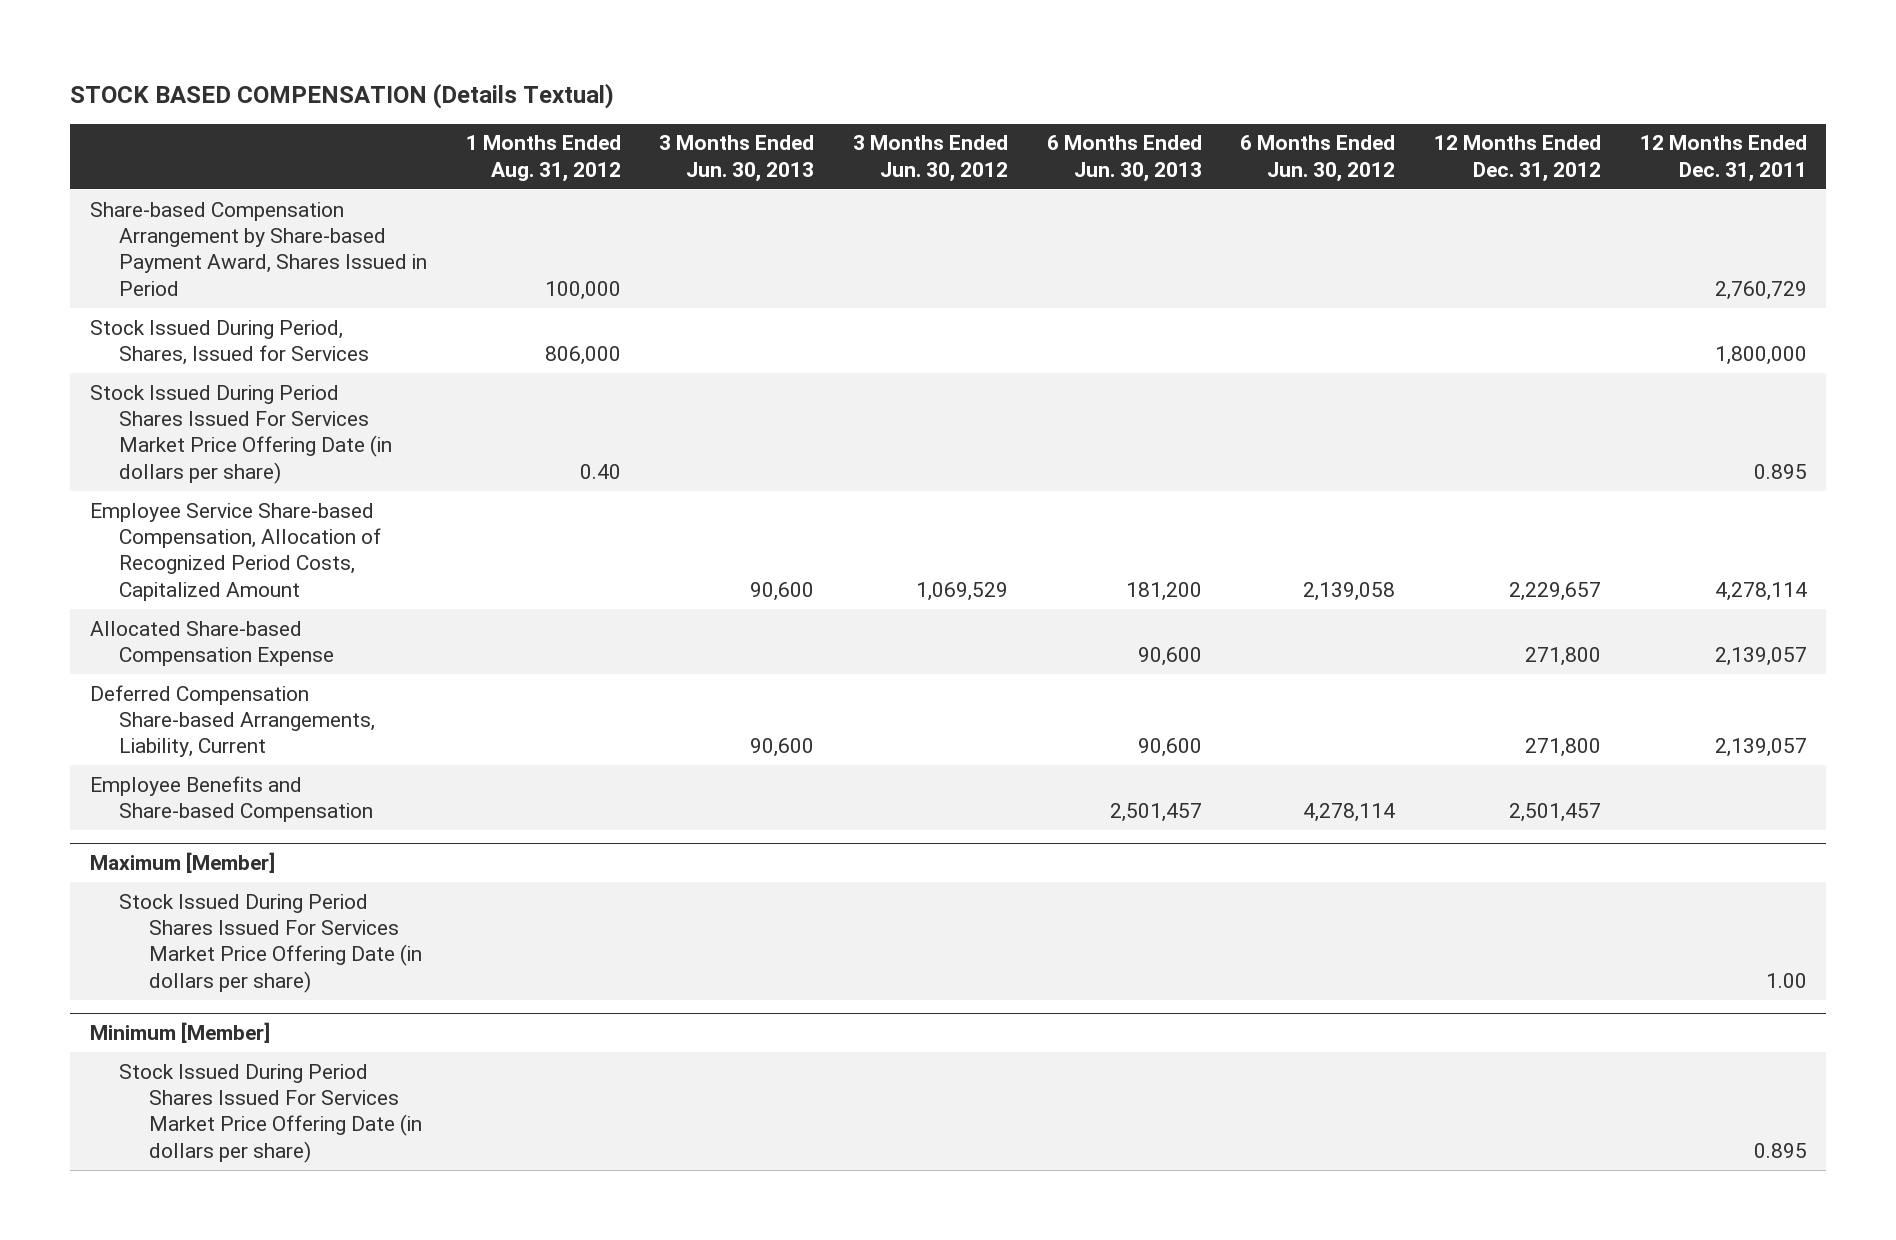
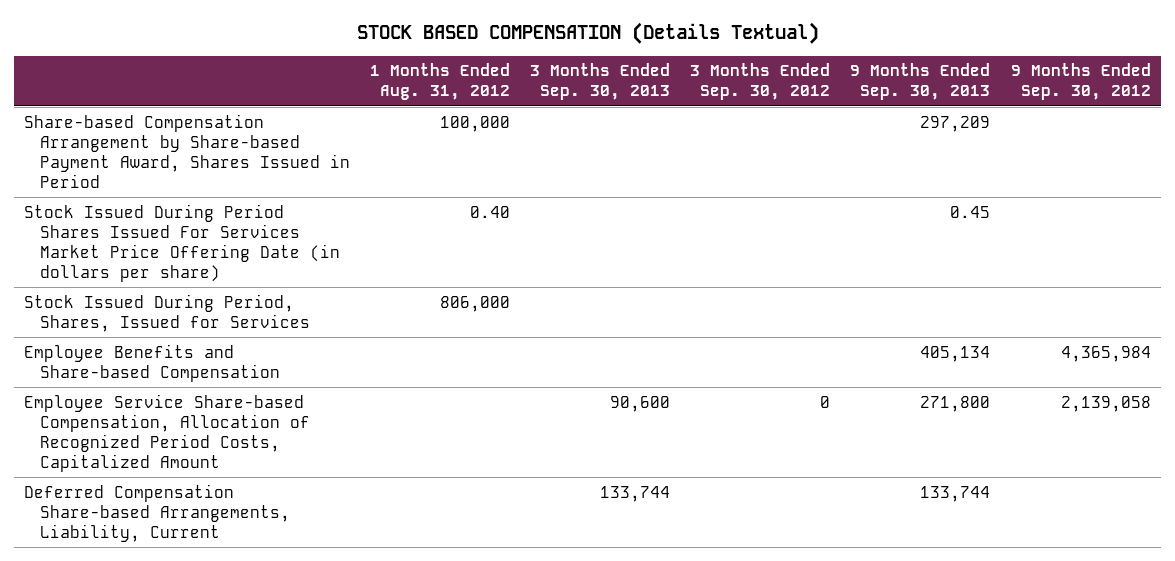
[659,135,815,182] 3 Months Ended Jun. 30, 2013 -> none
[853,135,1009,182] 3 Months Ended Jun. 30, 2012 -> none
[1046,135,1202,182] 6 Months Ended Jun. 30, 2013 -> none
[1240,135,1396,182] 6 Months Ended Jun. 30, 2012 -> none
[1433,135,1601,182] 12 Months Ended Dec. 31, 2012 -> none
[1639,135,1807,182] 12 Months Ended Dec. 31, 2011 -> none
none -> [529,63,670,101] 3 Months Ended Sep. 30, 2013
none -> [690,63,831,101] 3 Months Ended Sep. 30, 2012
none -> [850,63,991,101] 9 Months Ended Sep. 30, 2013
none -> [1010,63,1151,101] 9 Months Ended Sep. 30, 2012
[89,319,370,366] Stock Issued During Period, Shares, Issued for Services -> [24,293,310,332] Stock Issued During Period, Shares, Issued for Services
[89,775,374,823] Employee Benefits and Share-based Compensation -> [24,343,280,382] Employee Benefits and Share-based Compensation
[89,620,335,667] Allocated Share-based Compensation Expense -> none
[89,851,275,873] Maximum [Member] -> none
[119,893,422,993] Stock Issued During Period Shares Issued For Services Market Price Offering Date (in dollars per share) -> none
[89,1021,270,1043] Minimum [Member] -> none
[119,1063,422,1163] Stock Issued During Period Shares Issued For Services Market Price Offering Date (in dollars per share) -> none

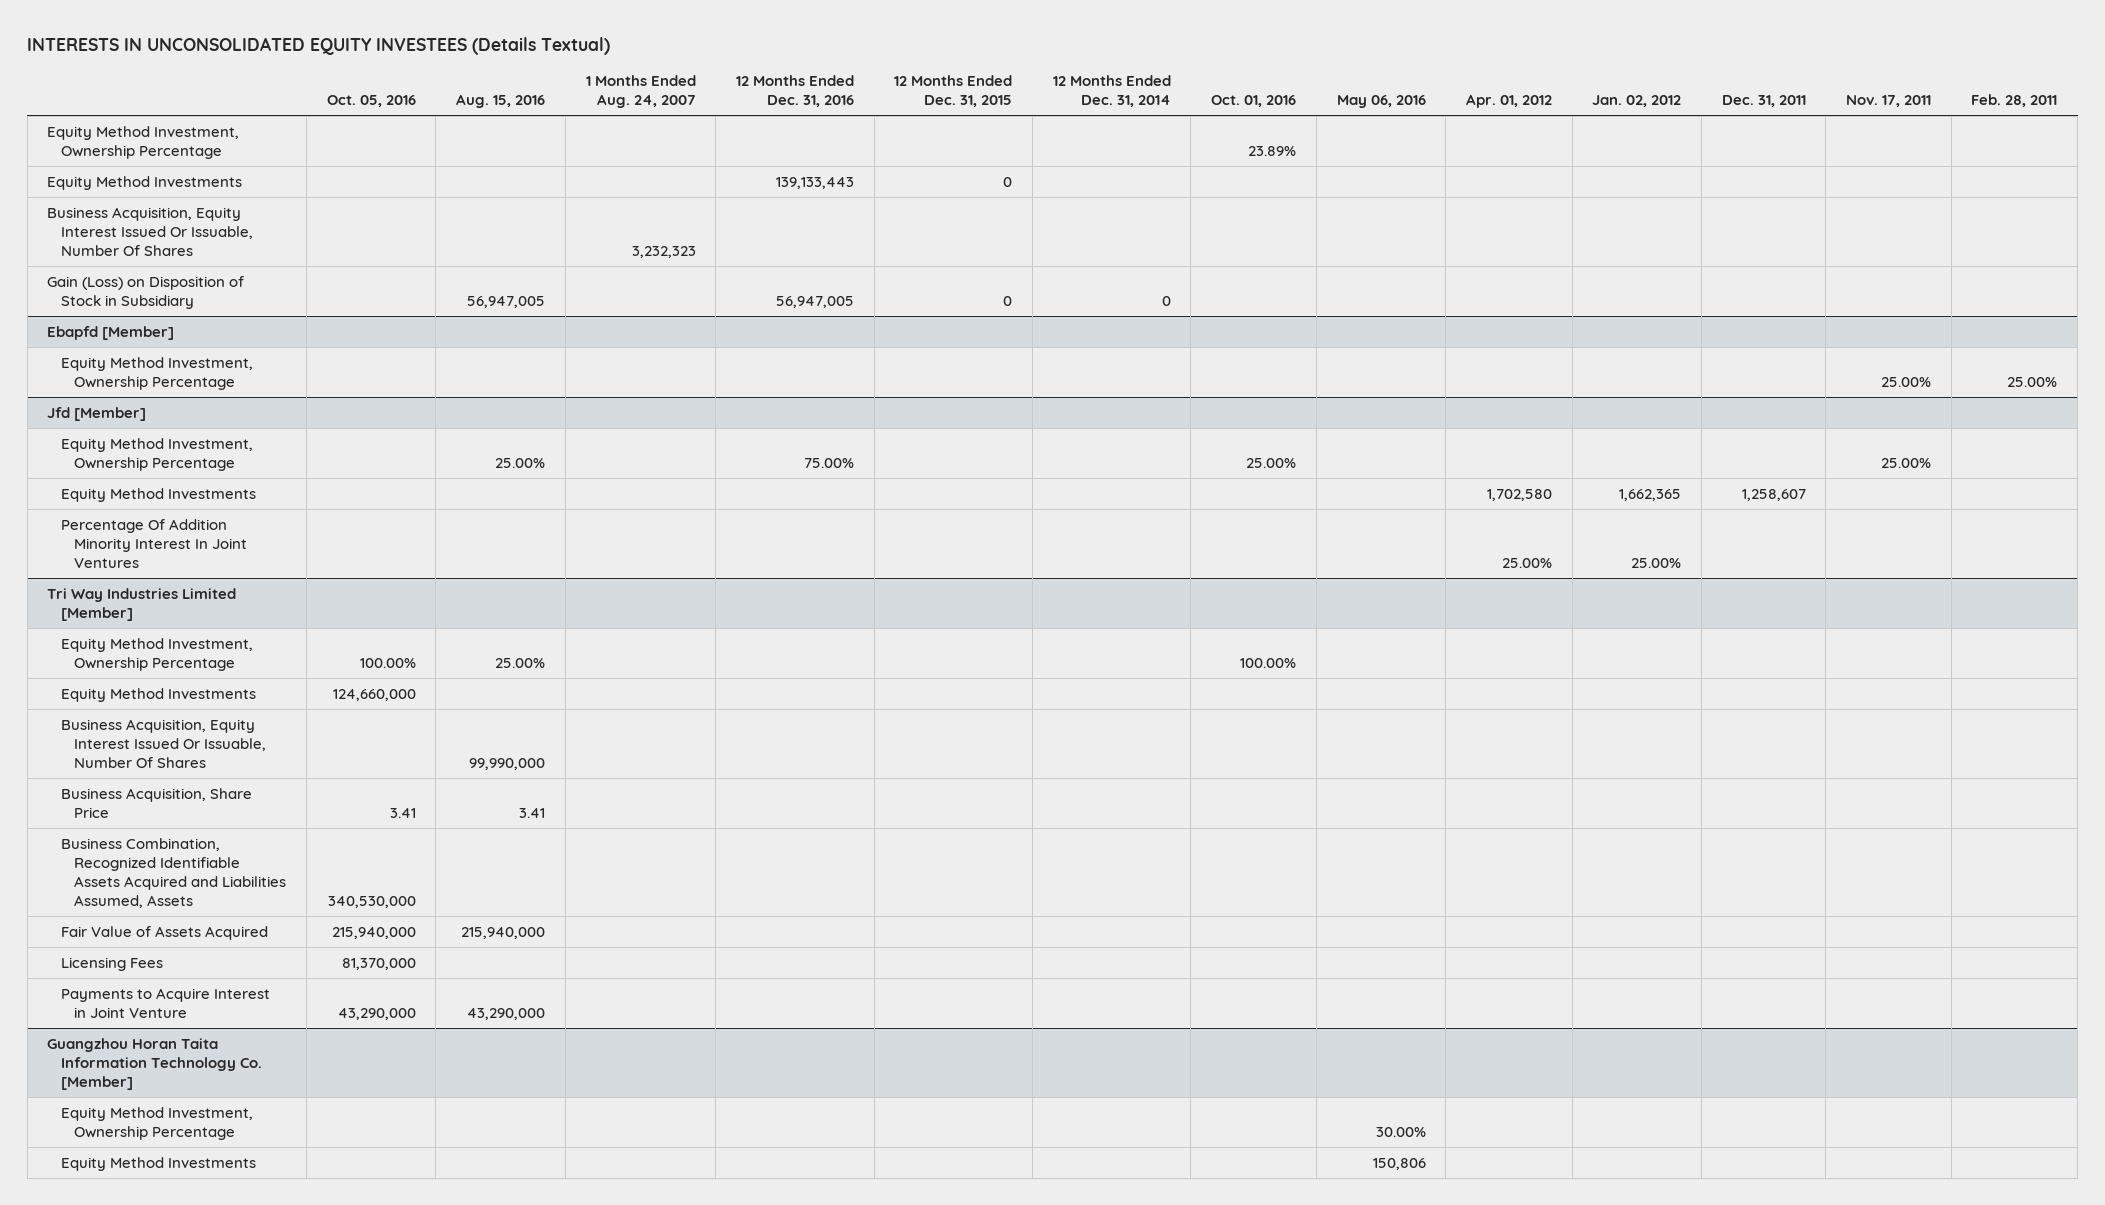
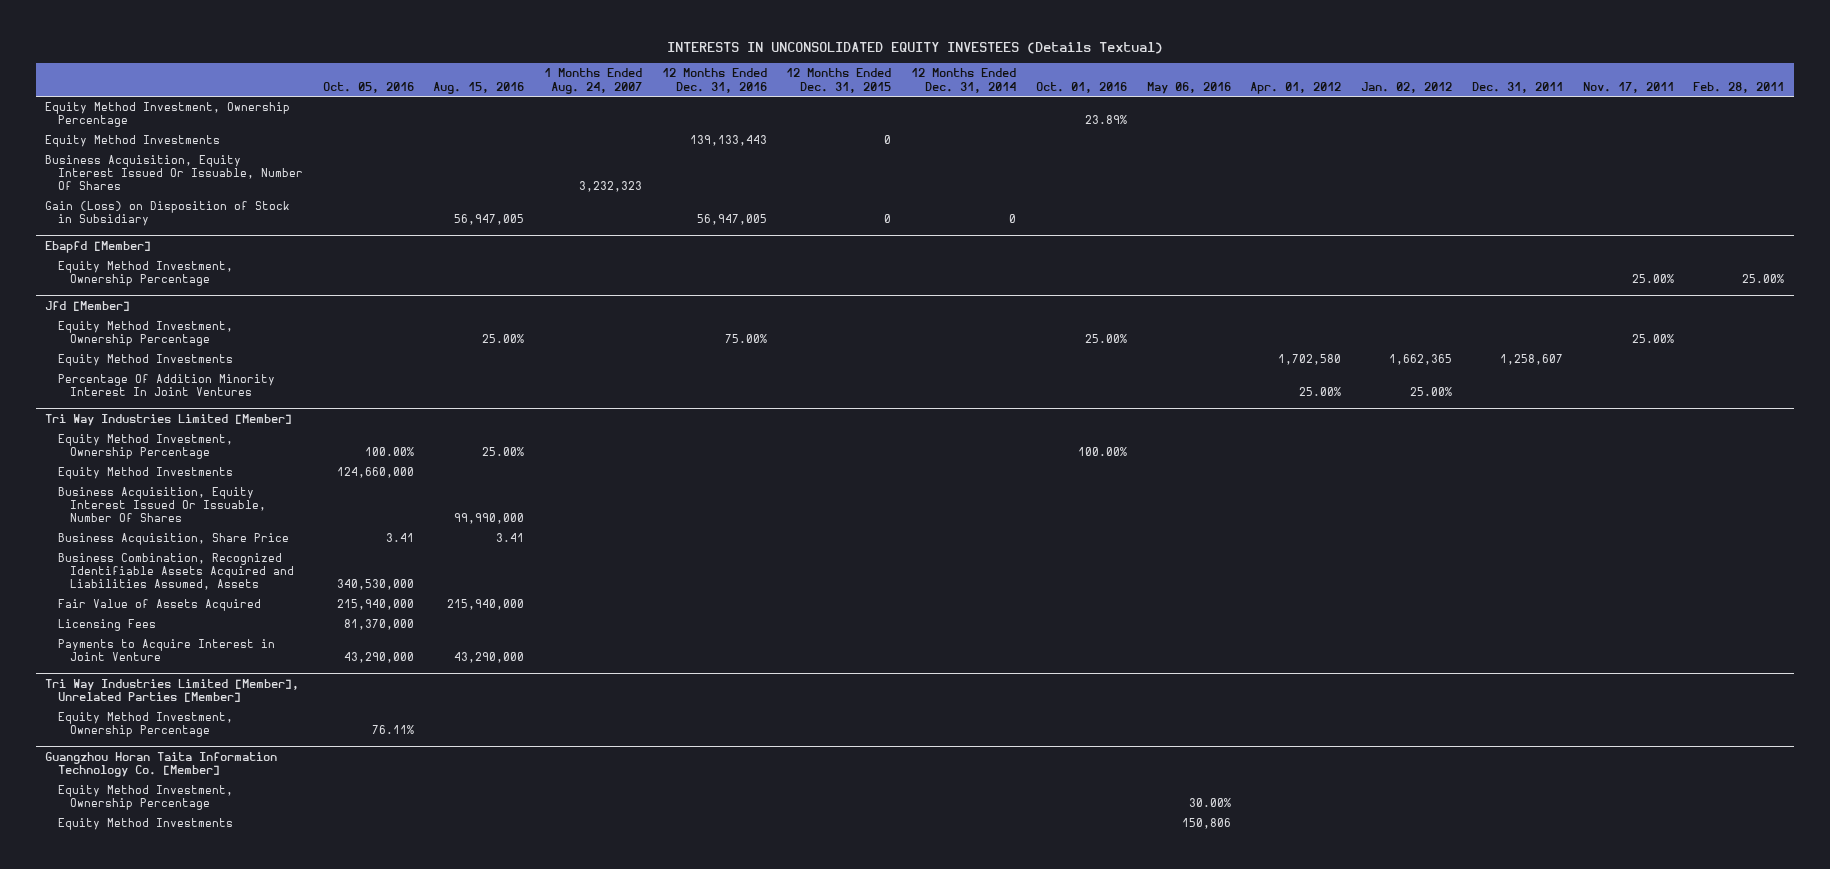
none -> [45,678,300,702] Tri Way Industries Limited [Member], Unrelated Parties [Member]
none -> [57,712,233,738] Equity Method Investment, Ownership Percentage

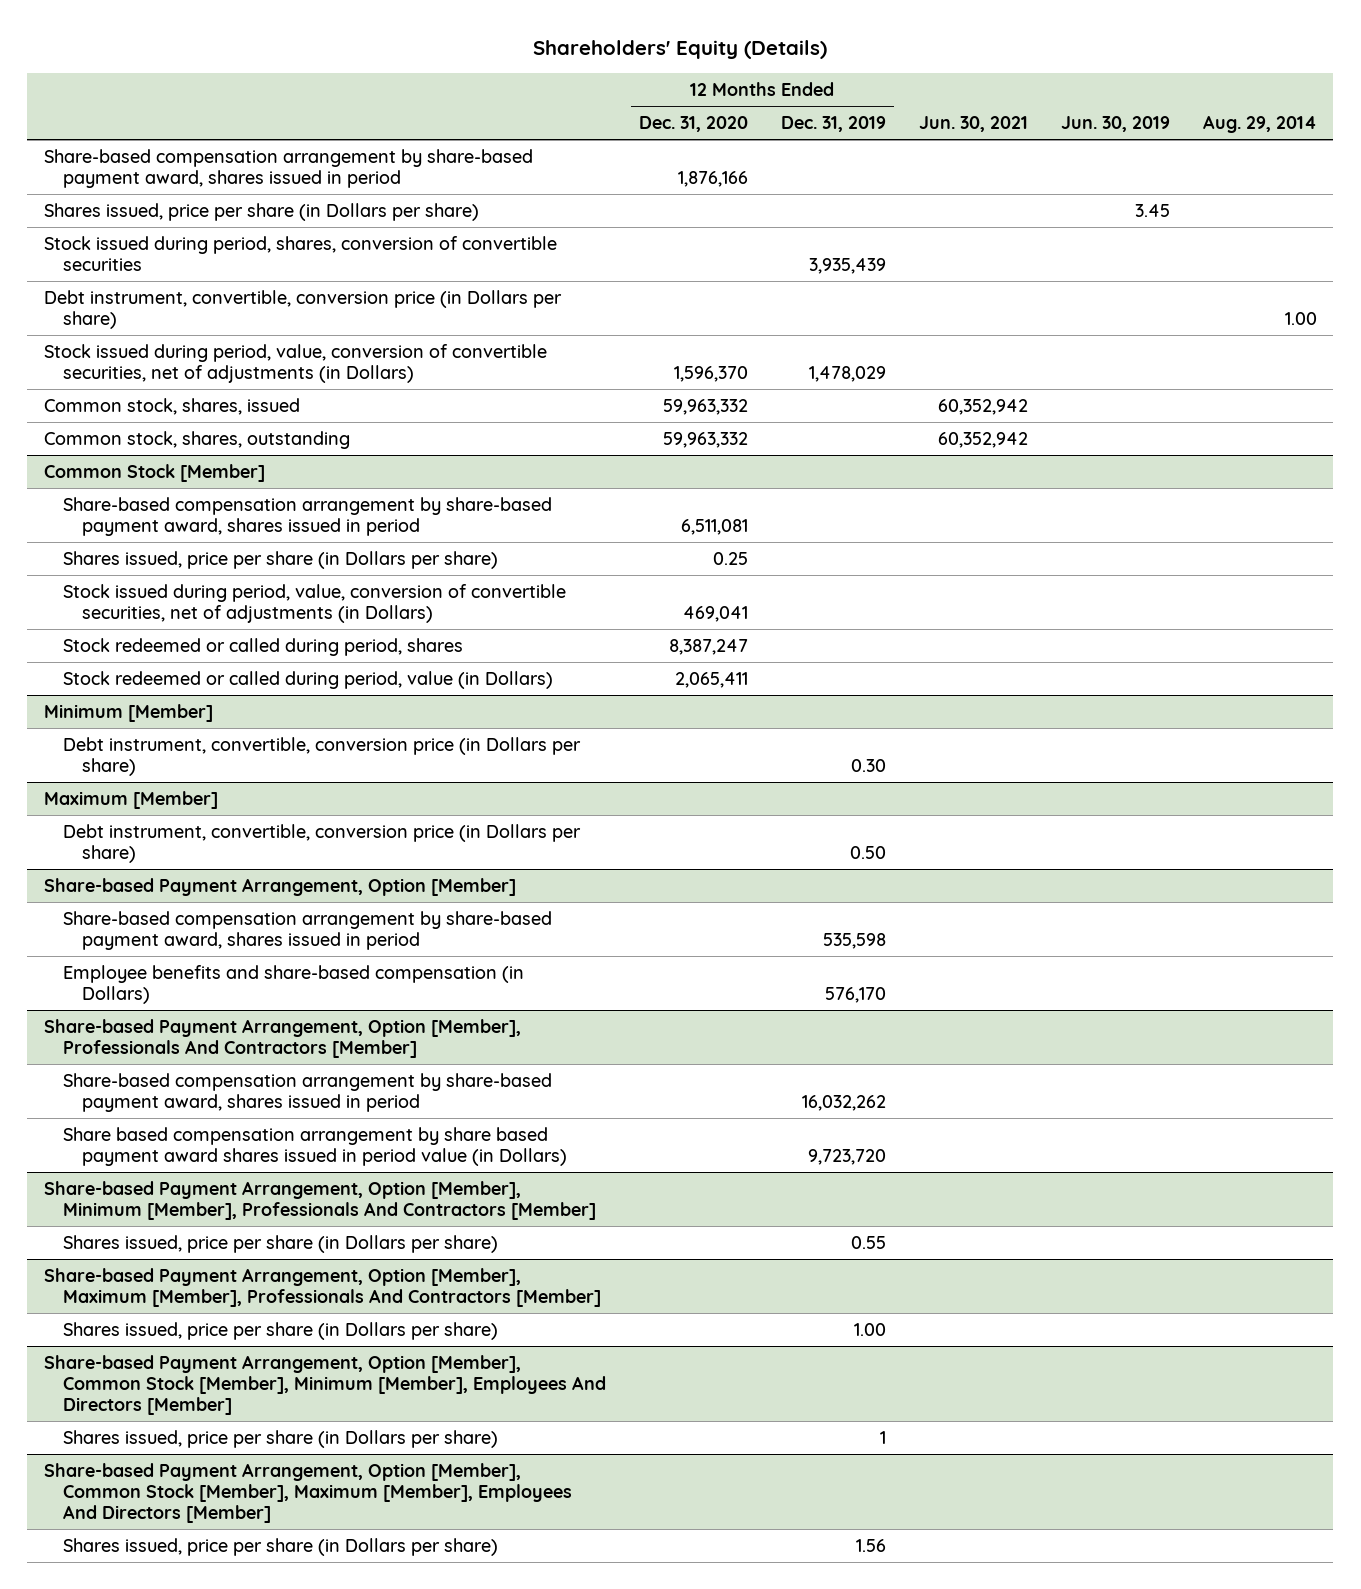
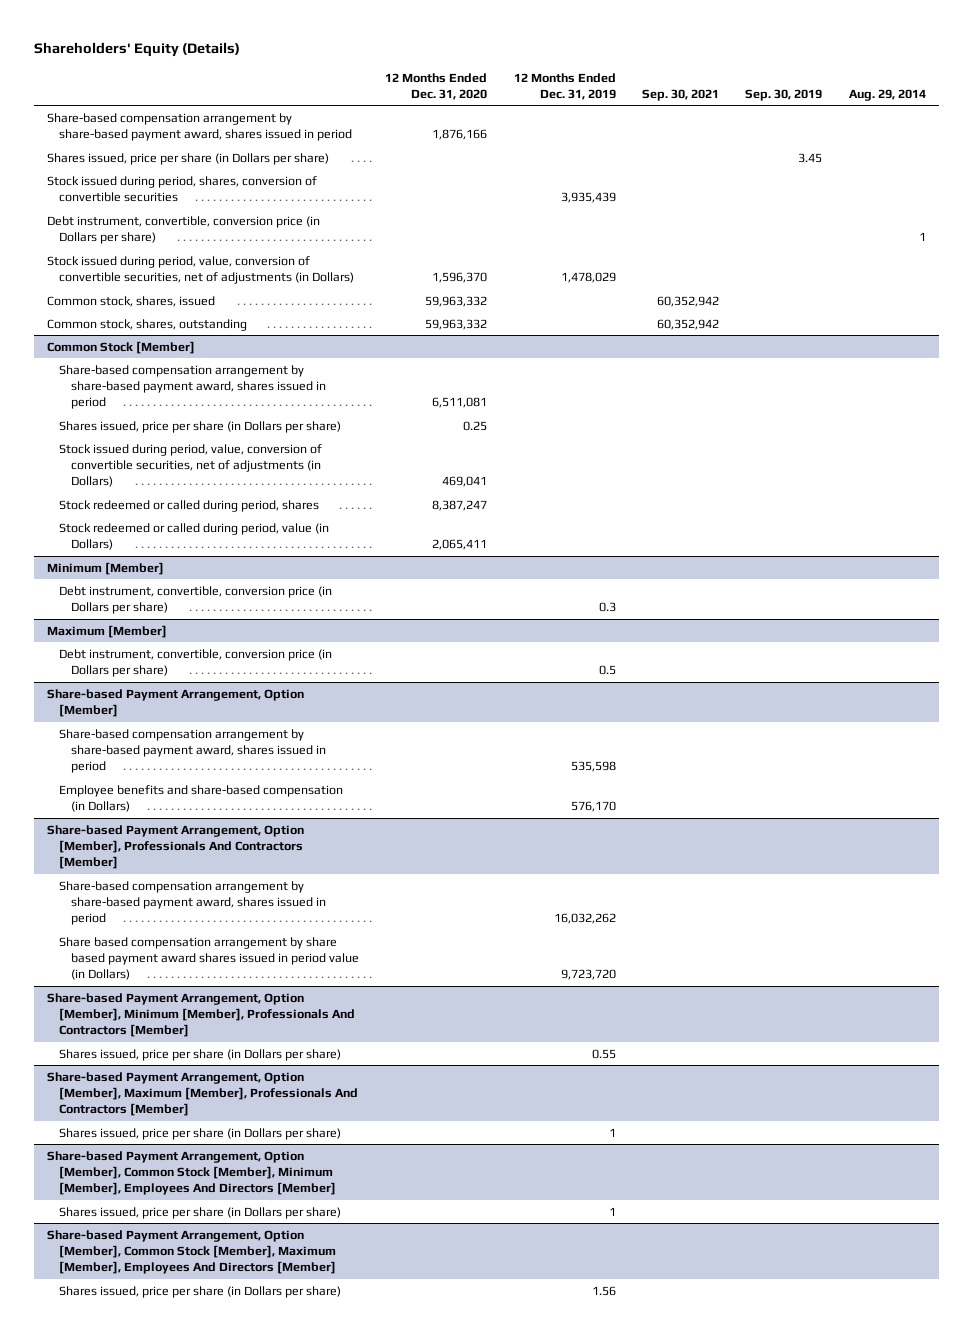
[918,116,1028,133] Jun. 30, 2021 -> none
[1060,116,1170,133] Jun. 30, 2019 -> none
none -> [641,88,719,101] Sep. 30, 2021
none -> [745,88,823,101] Sep. 30, 2019
[1284,312,1317,326] 1.00 -> [918,231,926,241] 1
[850,759,886,773] 0.30 -> [598,601,616,612] 0.3
[849,846,886,860] 0.50 -> [598,664,616,675] 0.5
[853,1322,886,1336] 1.00 -> [608,1127,616,1137] 1

